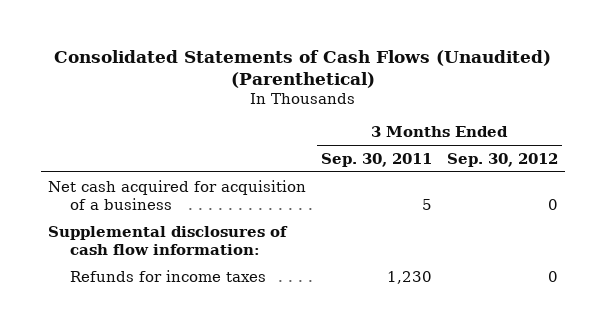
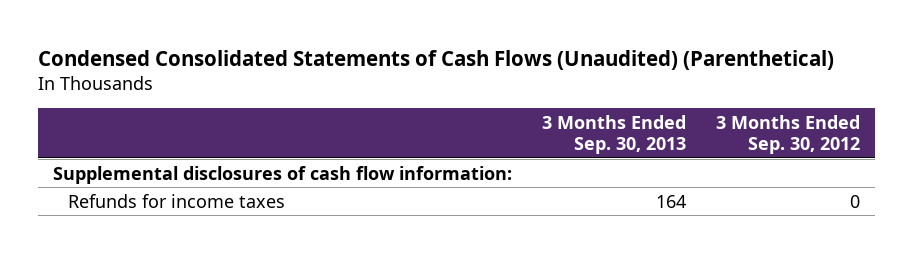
[53,49,551,88] Consolidated Statements of Cash Flows (Unaudited) (Parenthetical) -> [38,49,835,70] Condensed Consolidated Statements of Cash Flows (Unaudited) (Parenthetical)
[320,152,432,167] Sep. 30, 2011 -> none
none -> [542,114,687,155] 3 Months Ended Sep. 30, 2013
[48,179,307,210] Net cash acquired for acquisition of a business -> none

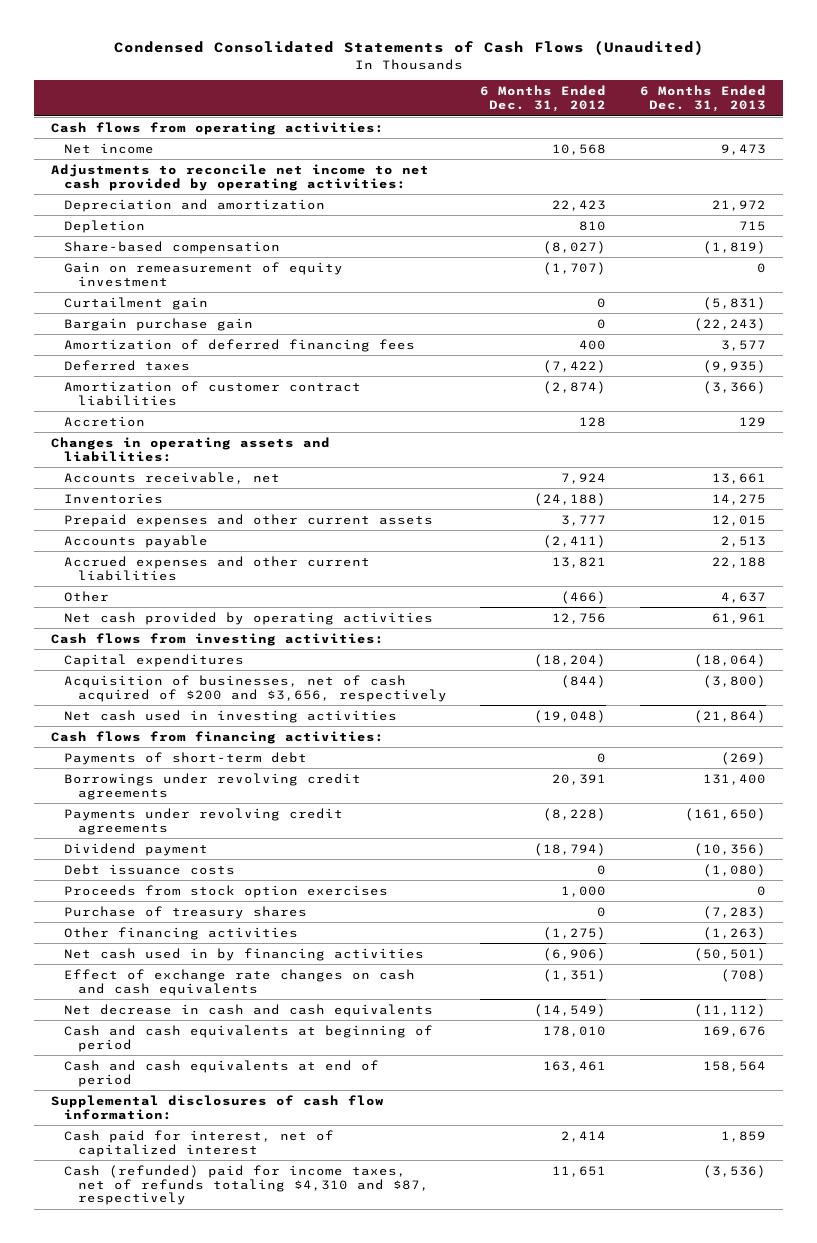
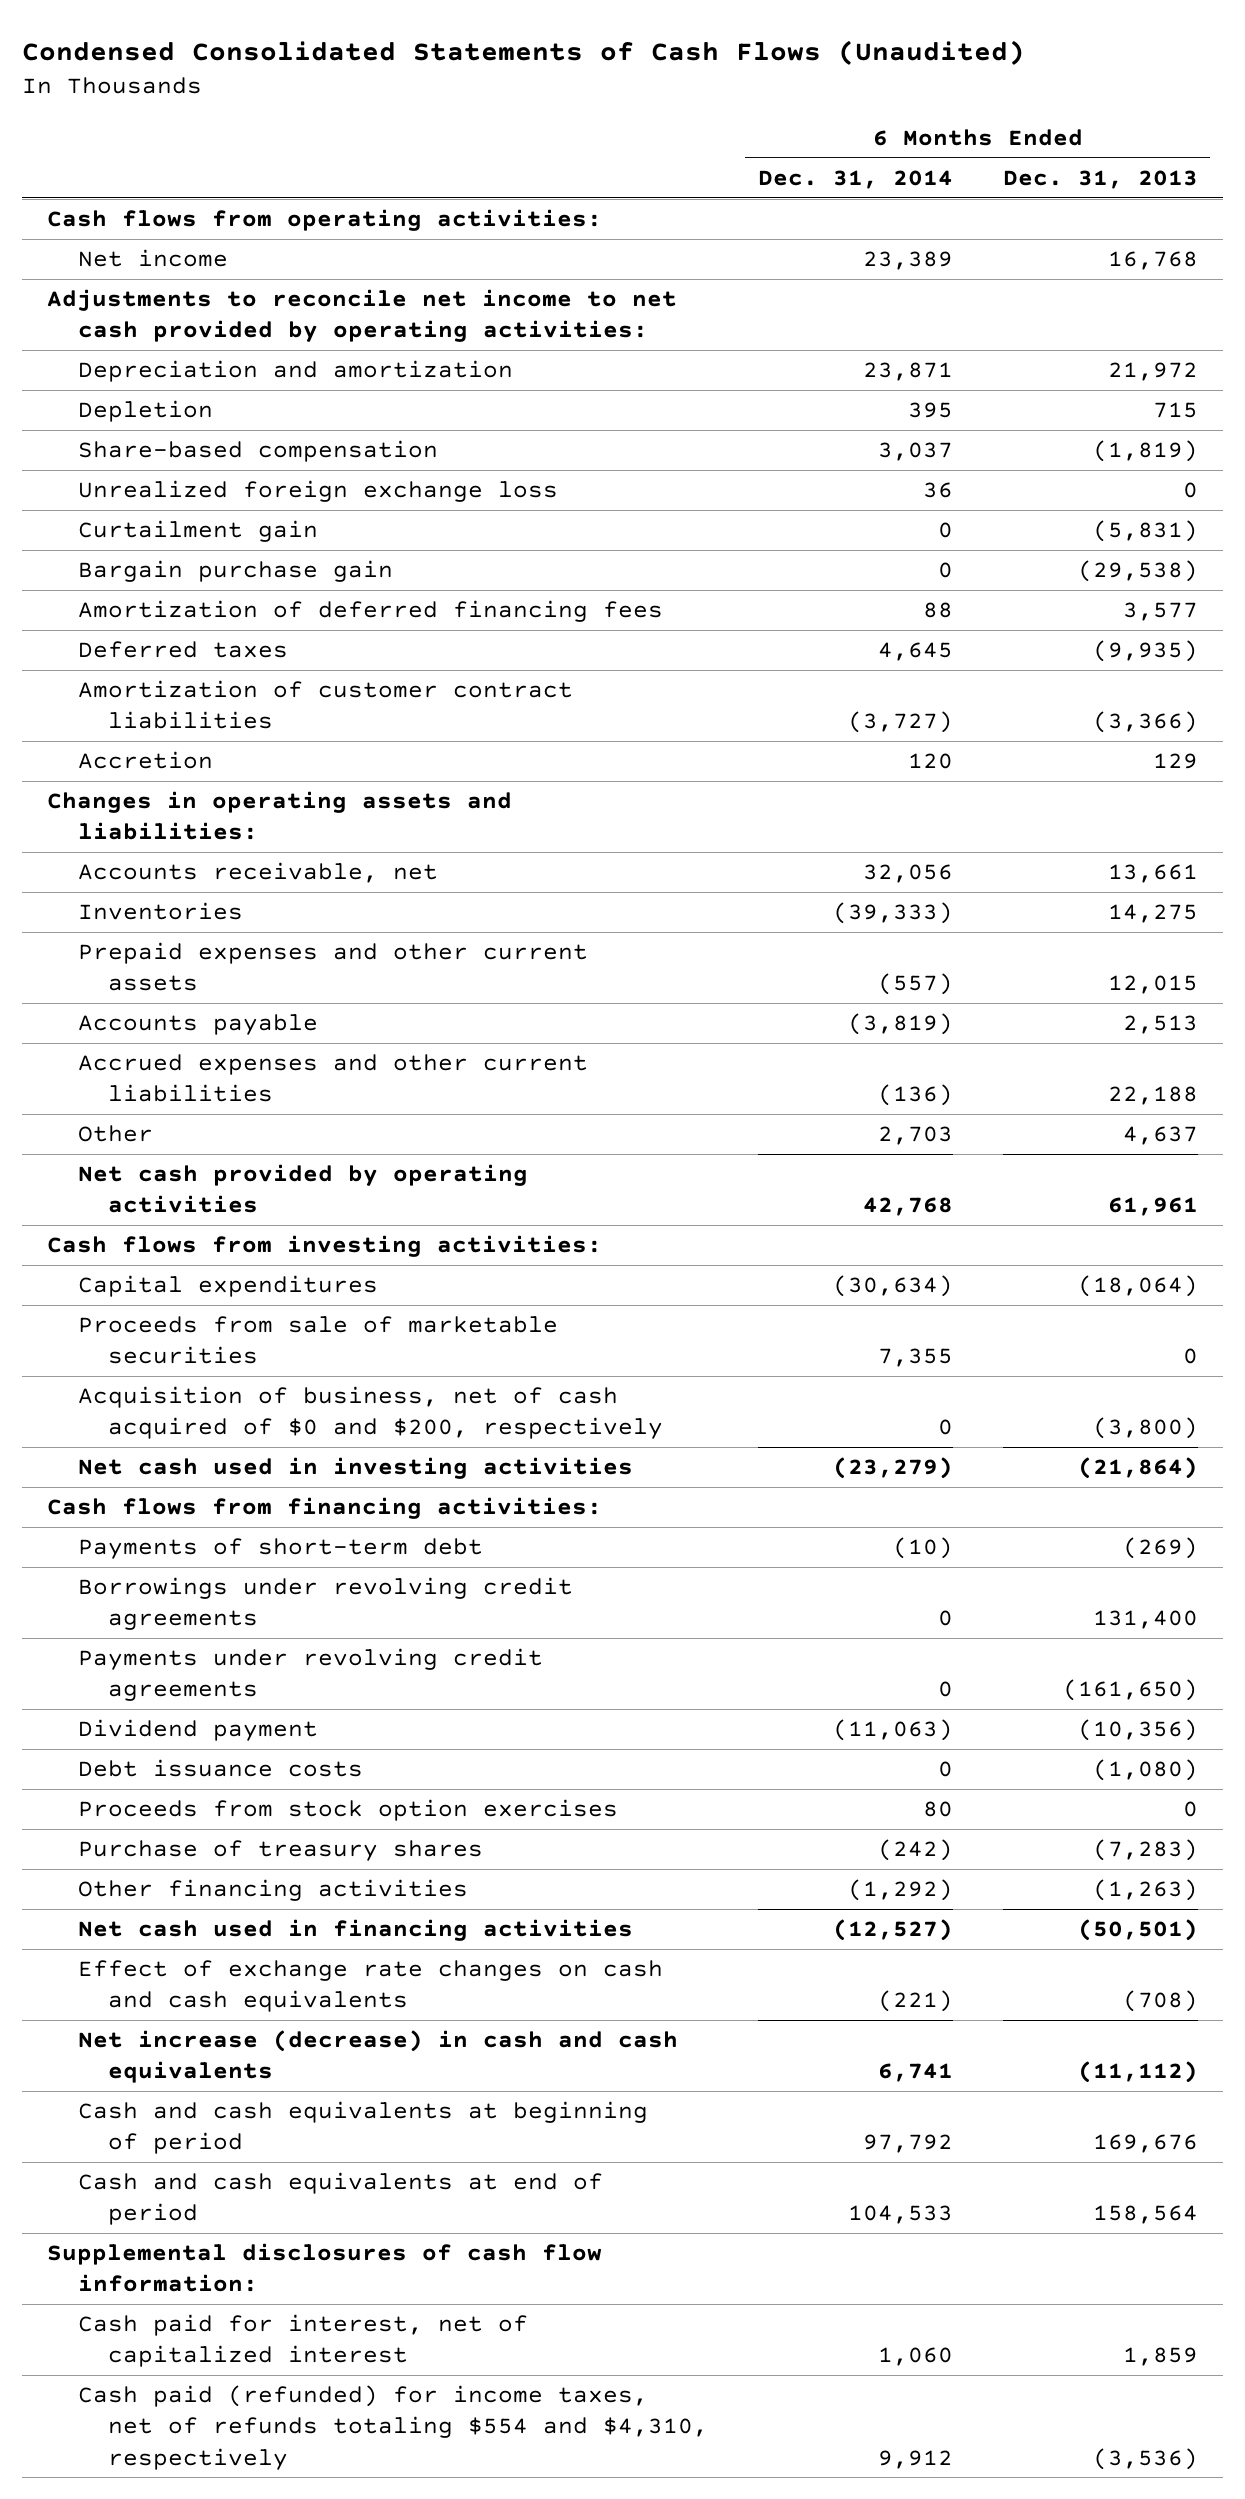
[480,85,607,113] 6 Months Ended Dec. 31, 2012 -> none
none -> [757,170,953,190] Dec. 31, 2014
[721,143,767,155] 9,473 -> [1107,251,1198,271] 16,768
[64,261,344,287] Gain on remeasurement of equity investment -> none
none -> [77,480,558,503] Unrealized foreign exchange loss
[694,317,767,331] (22,243) -> [1077,560,1198,583] (29,538)
none -> [77,1316,558,1365] Proceeds from sale of marketable securities
[64,674,447,702] Acquisition of businesses, net of cash acquired of $200 and $3,656, respectively -> [77,1386,663,1440] Acquisition of business, net of cash acquired of $0 and $200, respectively
[64,947,425,961] Net cash used in by financing activities -> [77,1919,633,1942] Net cash used in financing activities
[64,1003,434,1017] Net decrease in cash and cash equivalents -> [77,2030,678,2084] Net increase (decrease) in cash and cash equivalents
[64,1164,429,1206] Cash (refunded) paid for income taxes, net of refunds totaling $4,310 and $87, respectively -> [77,2385,708,2470] Cash paid (refunded) for income taxes, net of refunds totaling $554 and $4,310, respectively

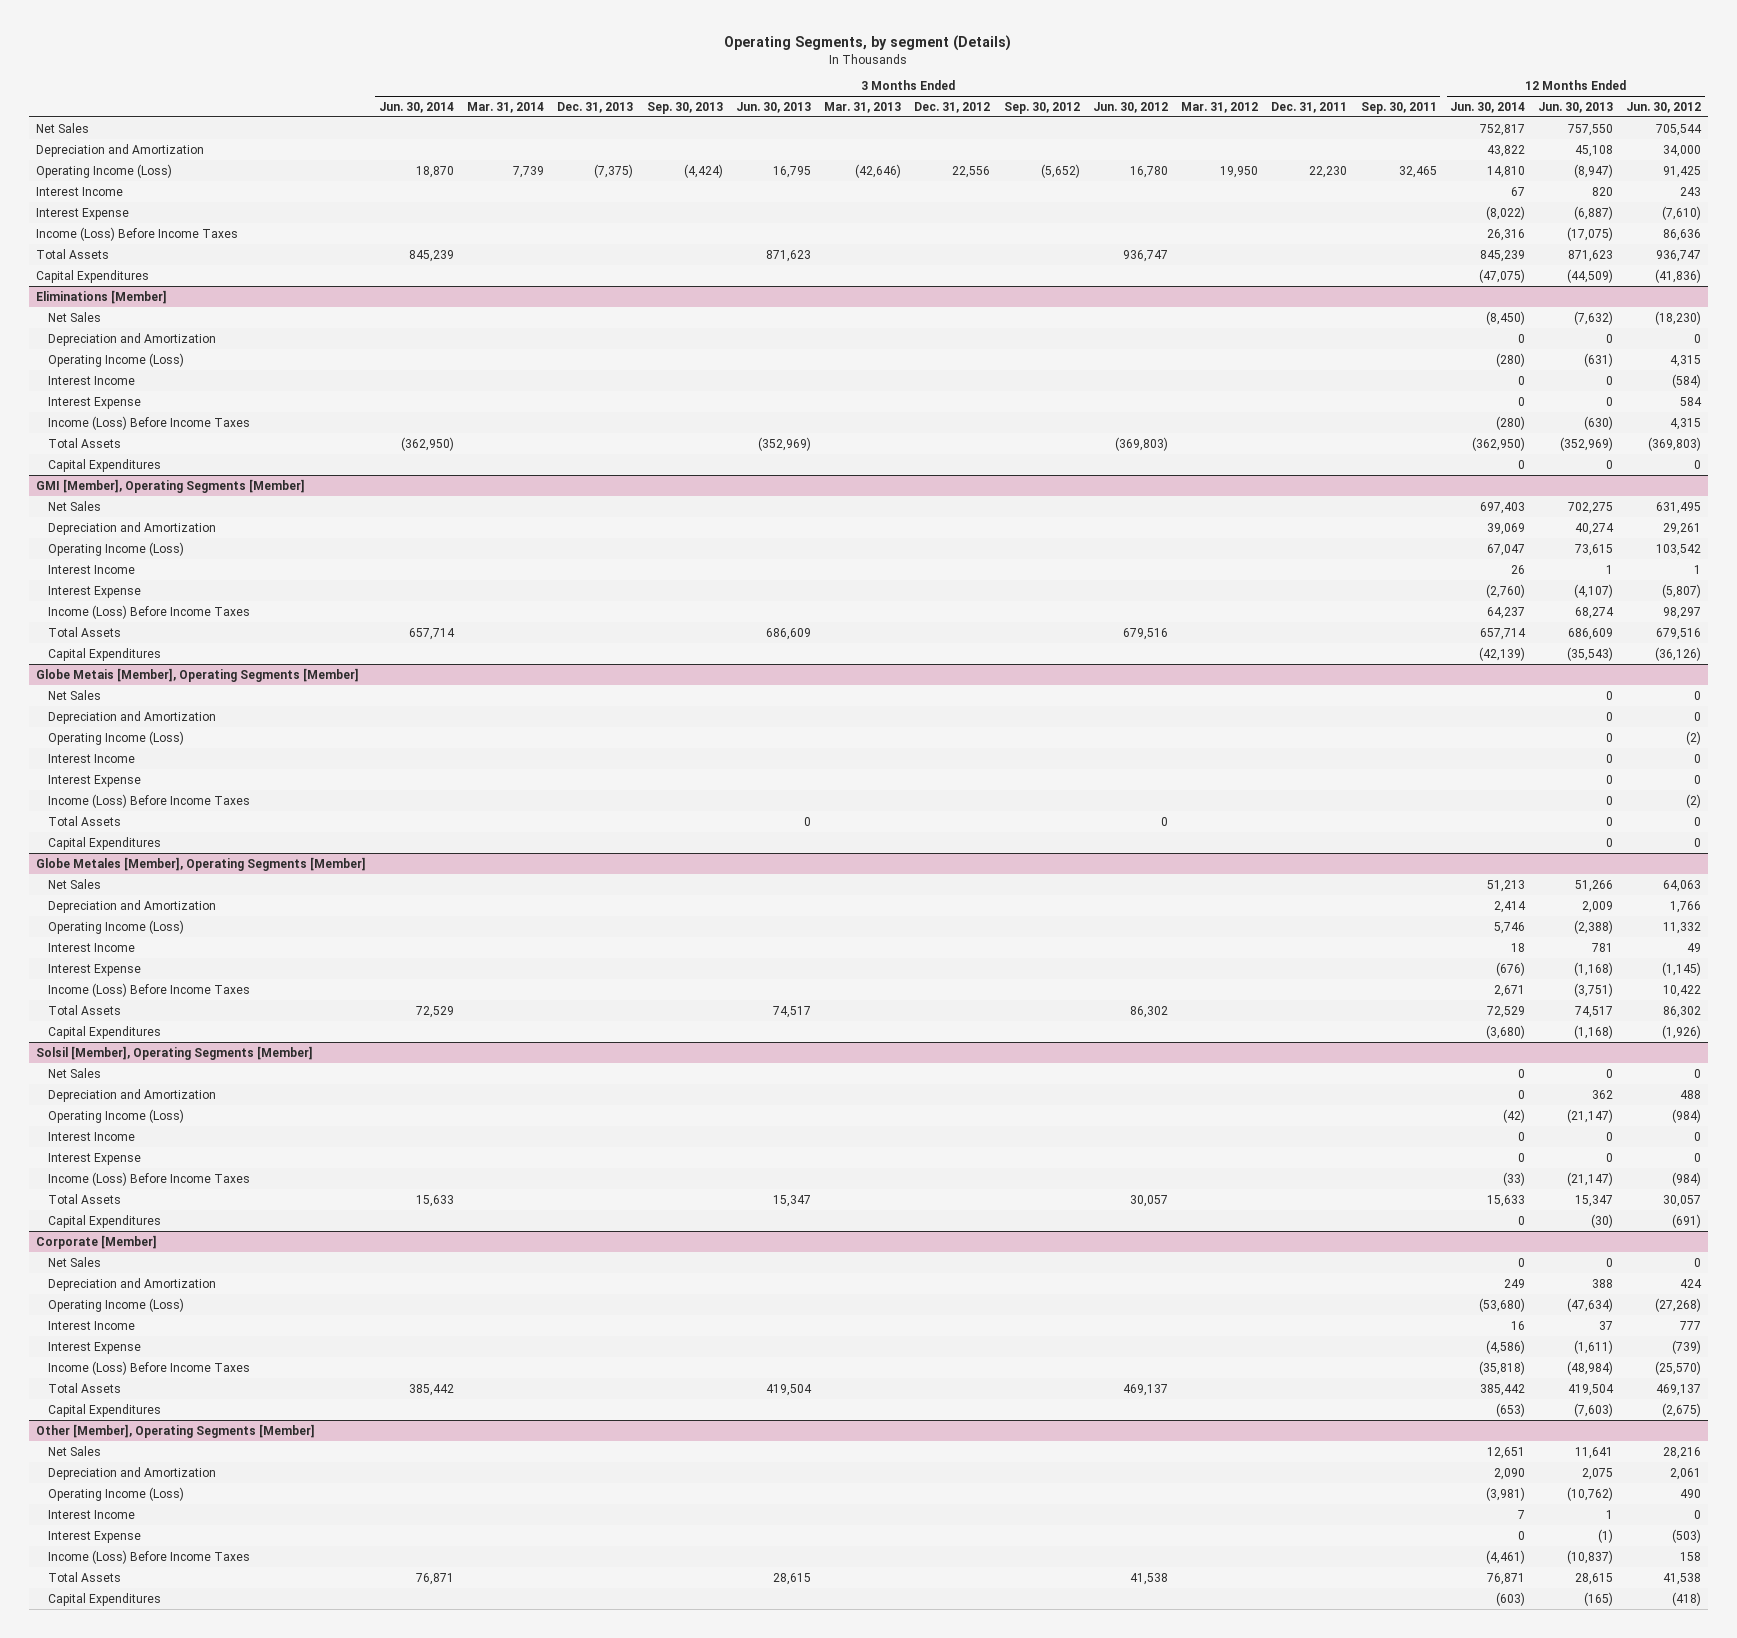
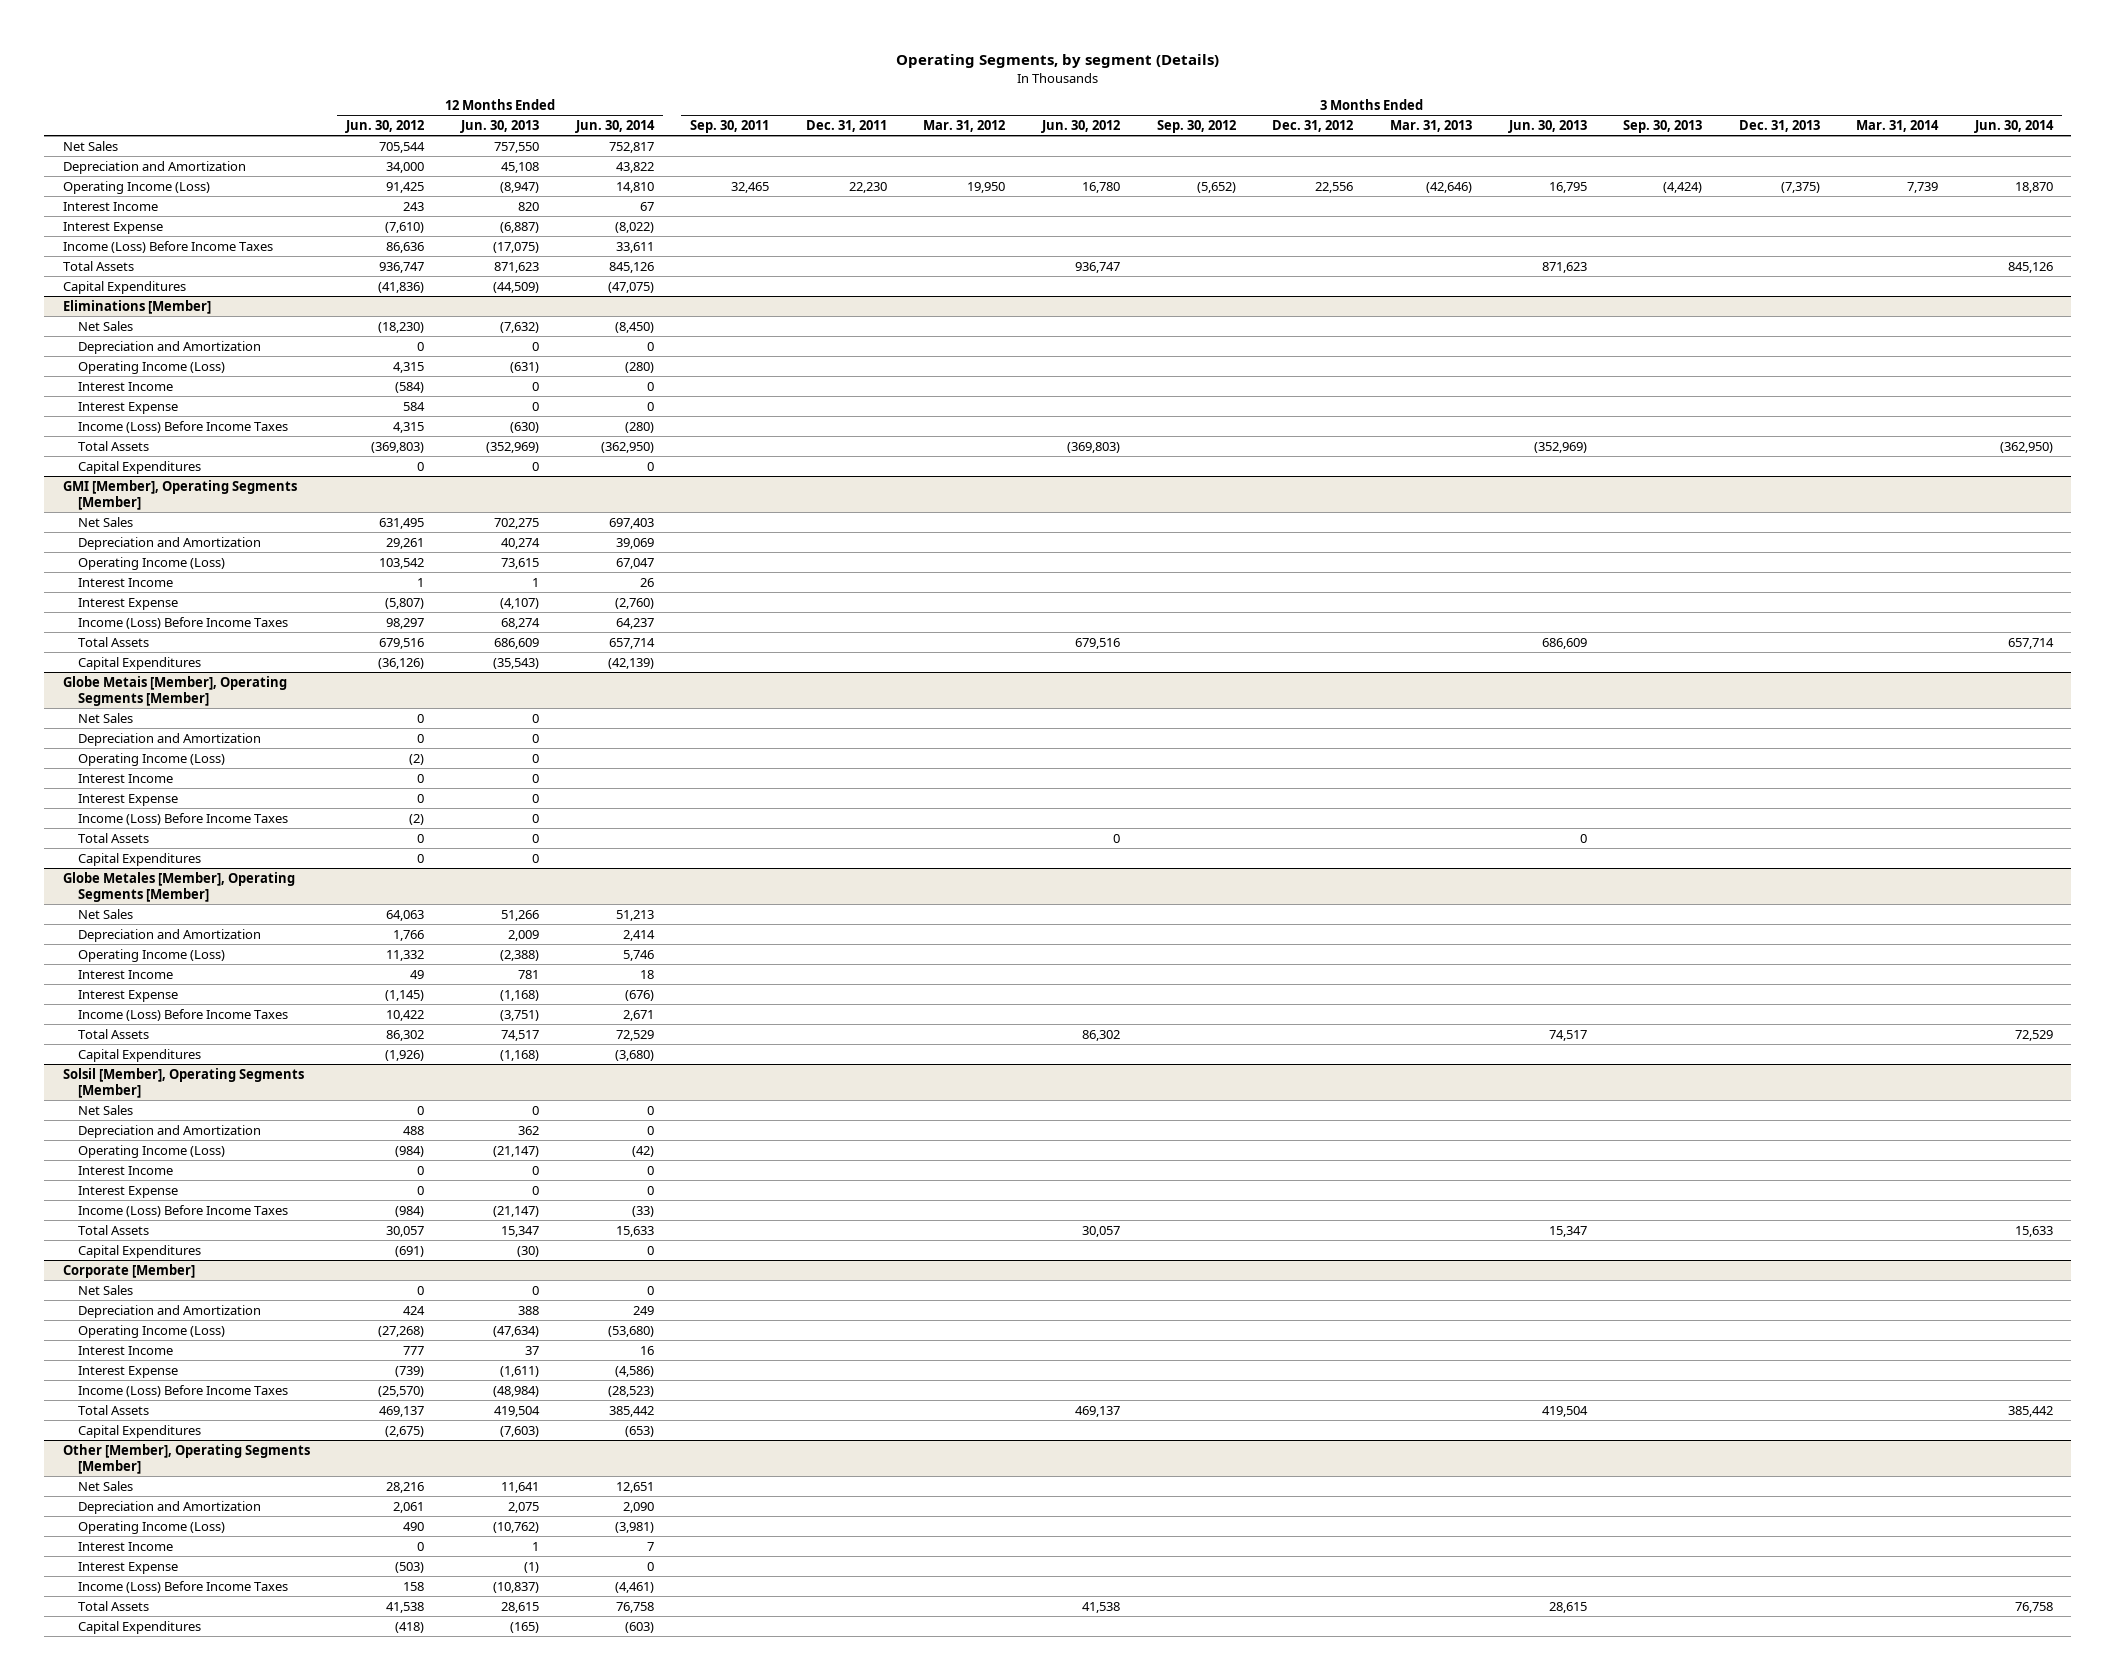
[1486,228,1525,241] 26,316 -> [615,241,654,253] 33,611
[408,249,454,262] 845,239 -> [2008,261,2054,273] 845,126
[1479,249,1525,262] 845,239 -> [608,261,654,273] 845,126
[1478,1360,1525,1375] (35,818) -> [607,1385,654,1397] (28,523)
[415,1572,454,1585] 76,871 -> [2015,1601,2054,1613] 76,758
[1486,1572,1525,1585] 76,871 -> [615,1601,654,1613] 76,758

